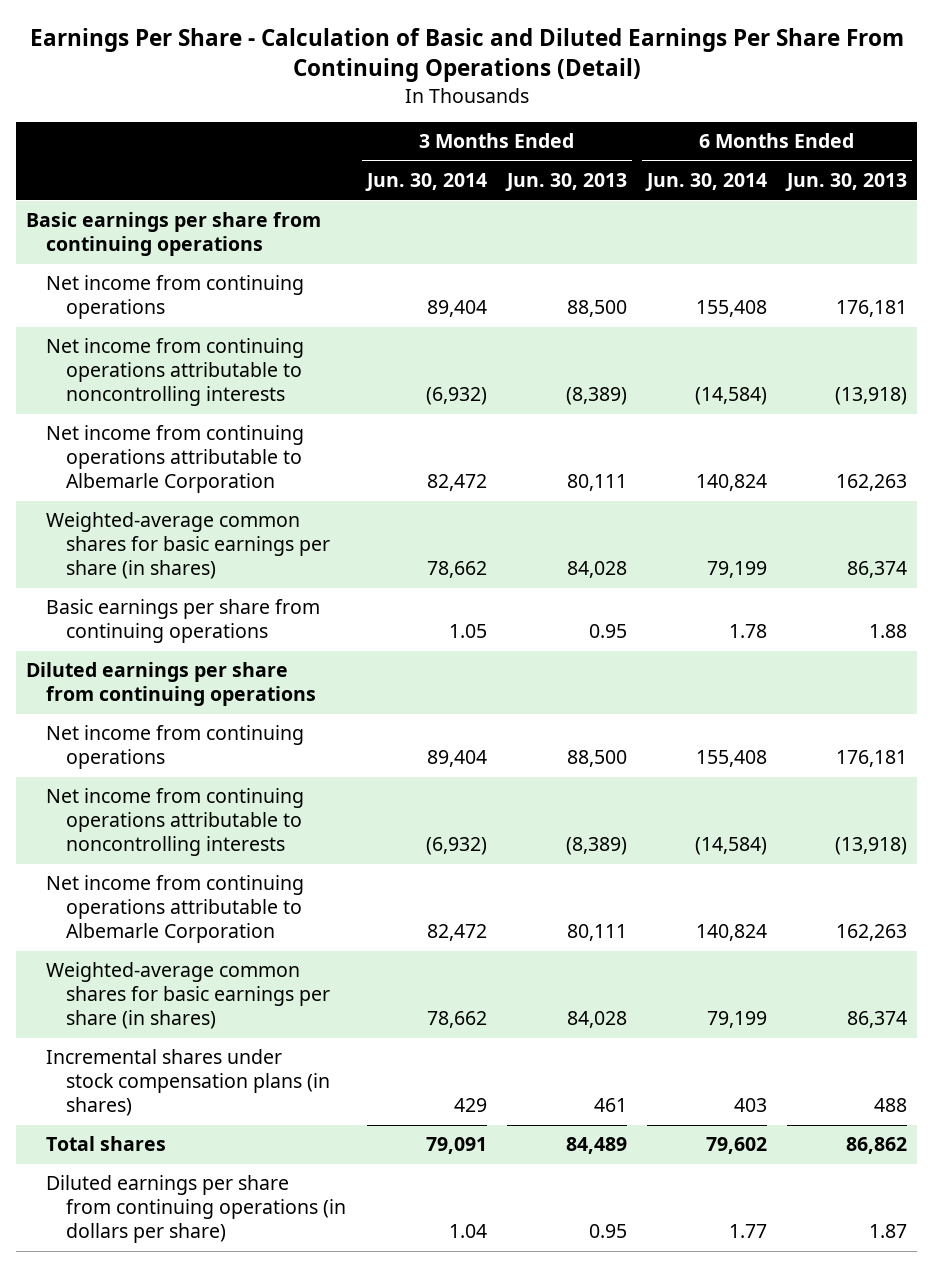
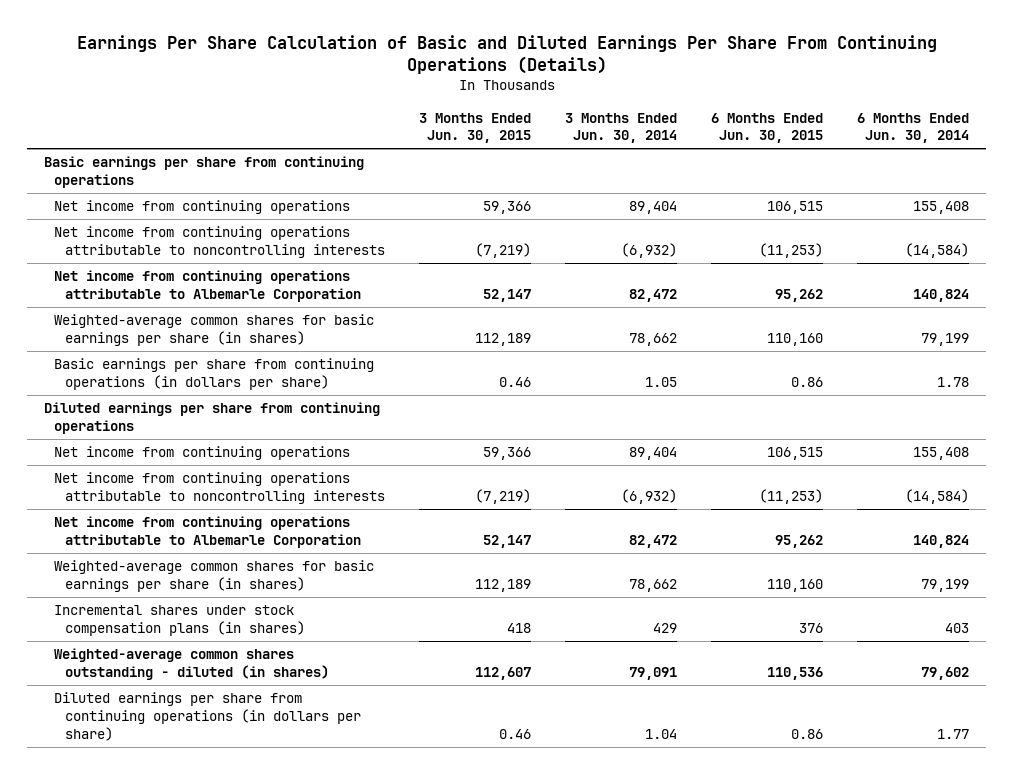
[29,28,904,83] Earnings Per Share - Calculation of Basic and Diluted Earnings Per Share From Continuing Operations (Detail) -> [76,34,937,74] Earnings Per Share Calculation of Basic and Diluted Earnings Per Share From Continuing Operations (Details)
[504,173,627,192] Jun. 30, 2013 -> none
[785,173,908,192] Jun. 30, 2013 -> none
none -> [418,112,531,144] 3 Months Ended Jun. 30, 2015
none -> [711,112,824,144] 6 Months Ended Jun. 30, 2015
[46,599,321,644] Basic earnings per share from continuing operations -> [54,358,375,391] Basic earnings per share from continuing operations (in dollars per share)
[46,1136,167,1152] Total shares -> [54,648,329,681] Weighted-average common shares outstanding - diluted (in shares)

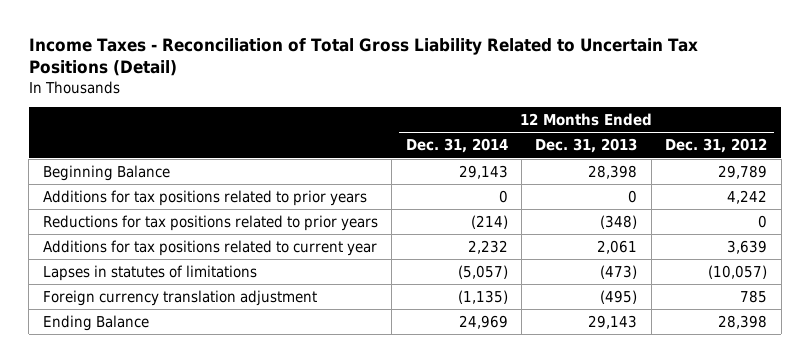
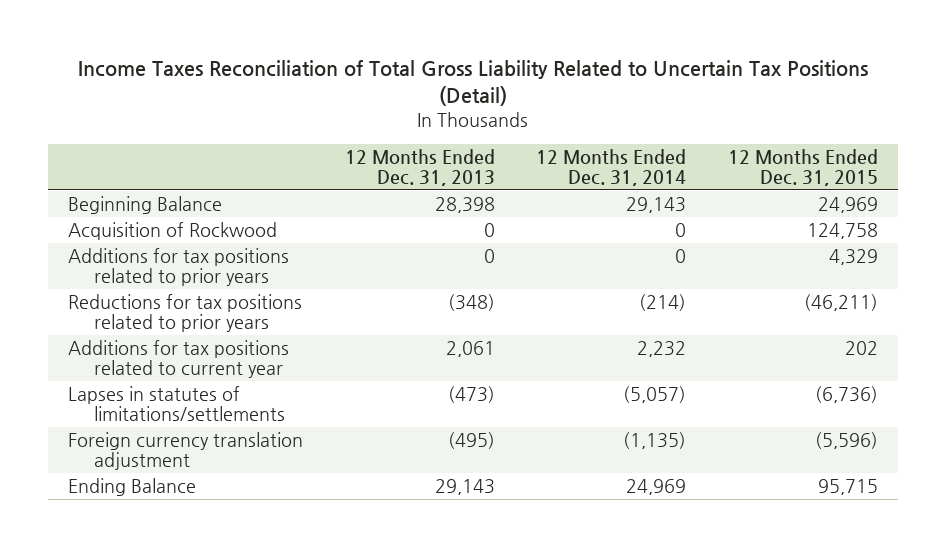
[28,38,698,77] Income Taxes - Reconciliation of Total Gross Liability Related to Uncertain Tax Positions (Detail) -> [77,60,868,107] Income Taxes Reconciliation of Total Gross Liability Related to Uncertain Tax Positions (Detail)
[665,138,768,154] Dec. 31, 2012 -> none
none -> [727,148,878,187] 12 Months Ended Dec. 31, 2015
none -> [68,222,278,241] Acquisition of Rockwood
[42,264,257,281] Lapses in statutes of limitations -> [68,386,285,422] Lapses in statutes of limitations/settlements

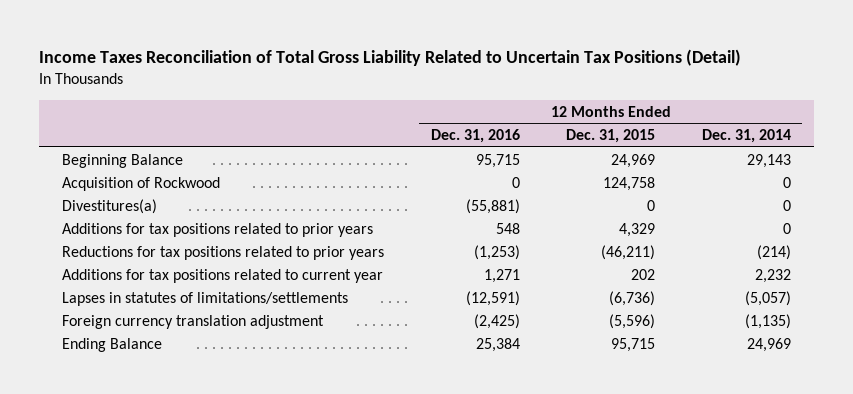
[344,148,495,187] 12 Months Ended Dec. 31, 2013 -> none
none -> [430,129,520,144] Dec. 31, 2016
none -> [62,198,158,214] Divestitures(a)

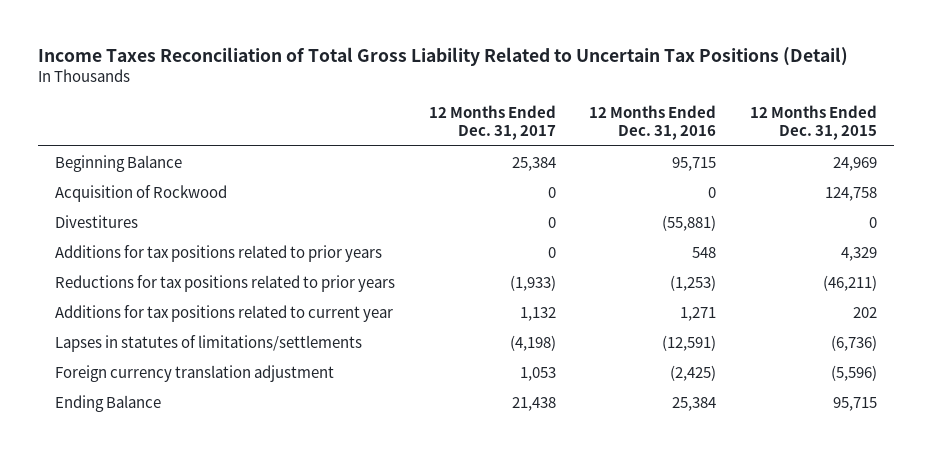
[701,129,791,144] Dec. 31, 2014 -> none
none -> [428,105,556,141] 12 Months Ended Dec. 31, 2017
[62,198,158,214] Divestitures(a) -> [55,214,139,228] Divestitures

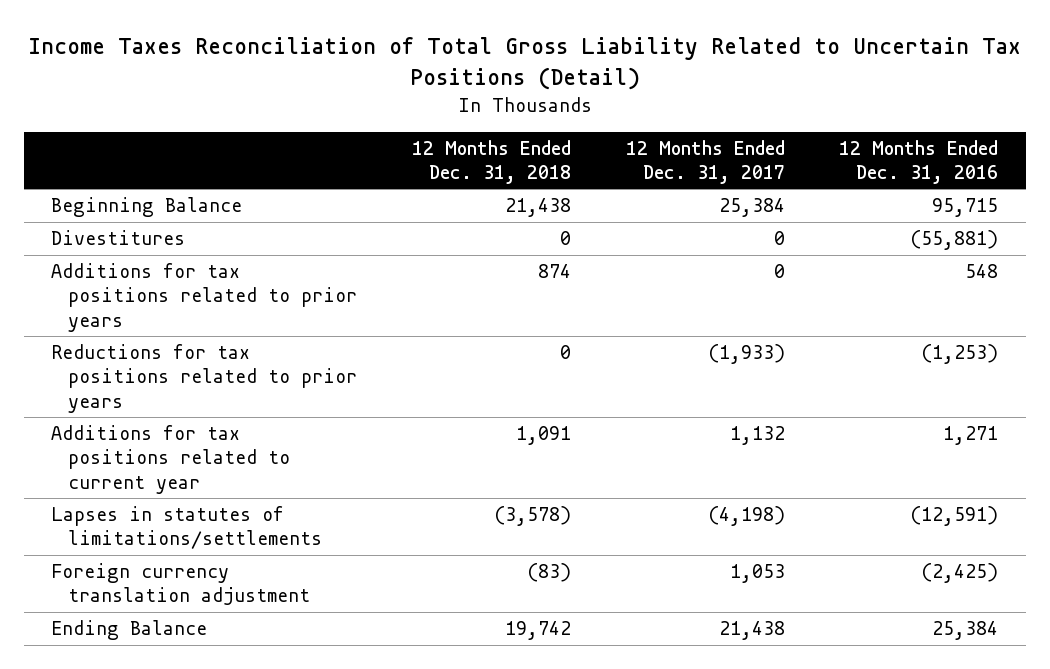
[750,105,878,141] 12 Months Ended Dec. 31, 2015 -> none
none -> [411,139,571,184] 12 Months Ended Dec. 31, 2018
[55,184,228,202] Acquisition of Rockwood -> none

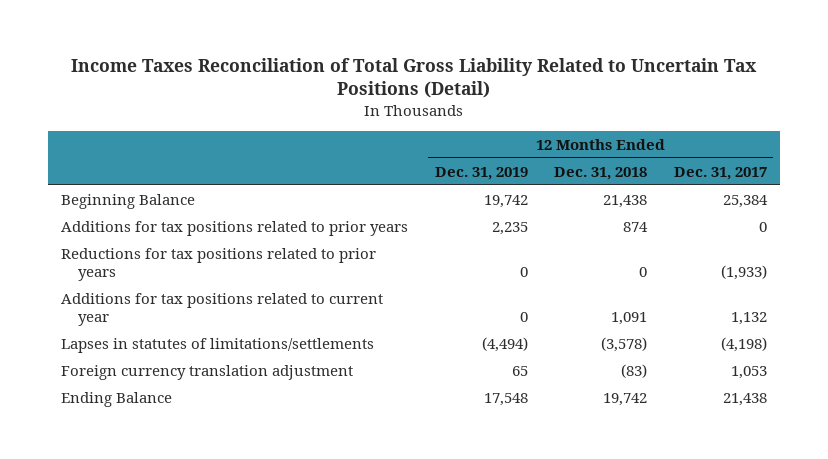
[839,139,999,184] 12 Months Ended Dec. 31, 2016 -> none
none -> [434,166,528,180] Dec. 31, 2019
[51,230,186,246] Divestitures -> none

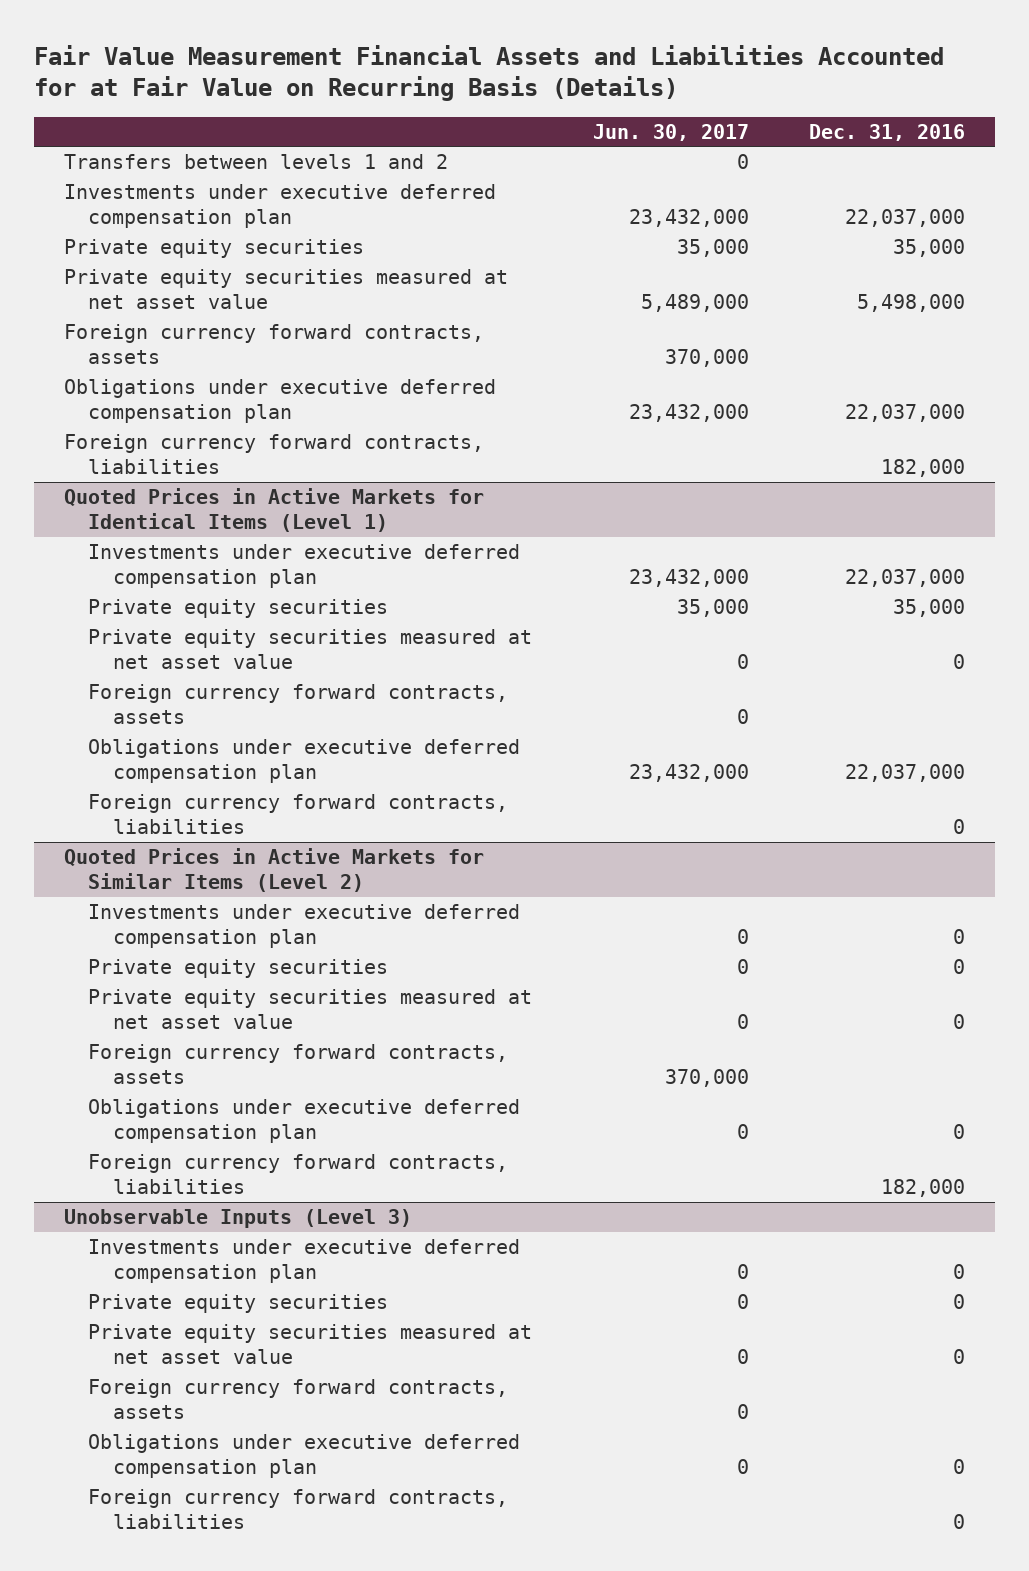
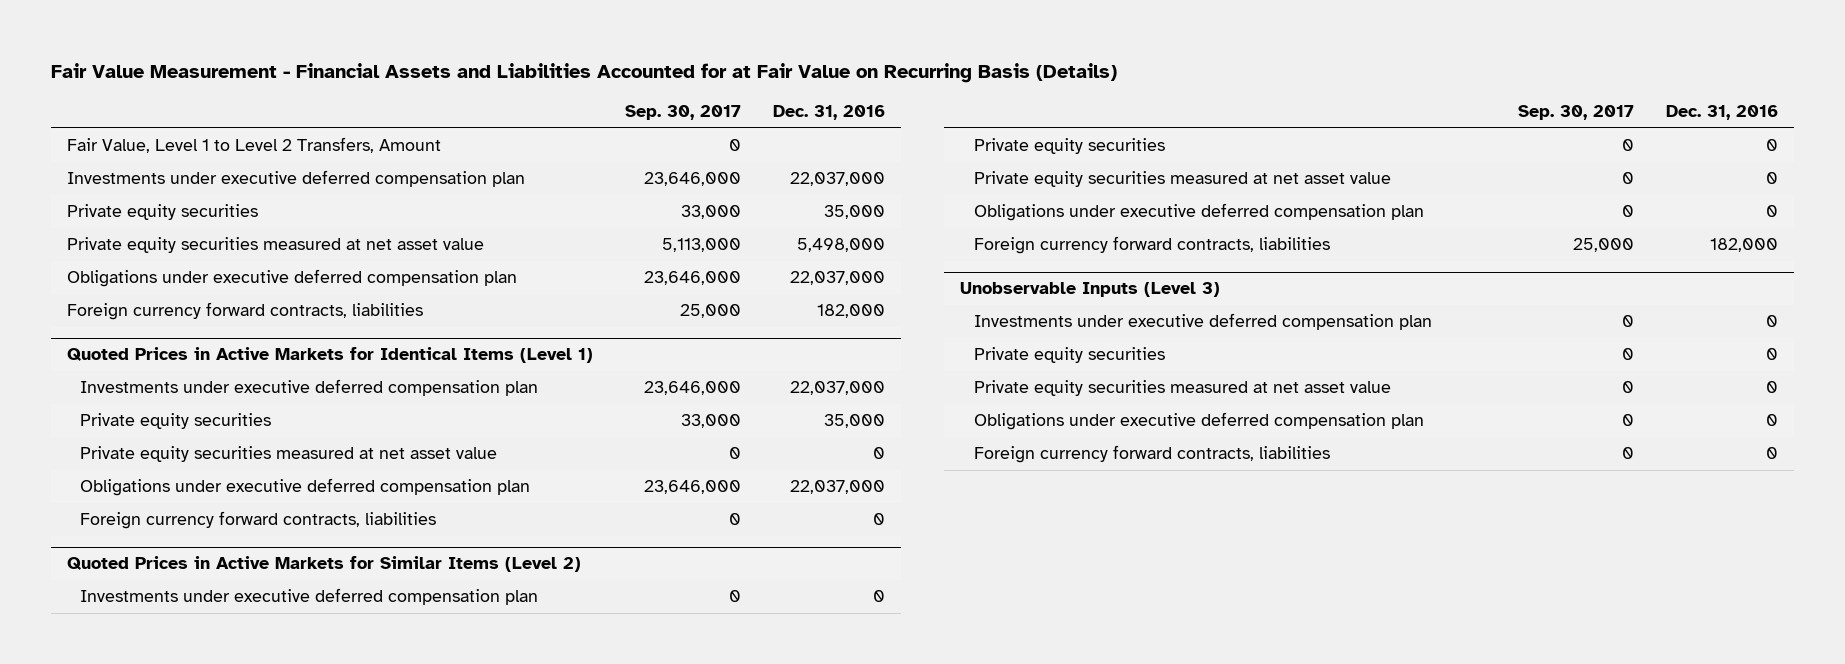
[33,44,944,102] Fair Value Measurement Financial Assets and Liabilities Accounted for at Fair Value on Recurring Basis (Details) -> [50,62,1117,83] Fair Value Measurement - Financial Assets and Liabilities Accounted for at Fair Value on Recurring Basis (Details)
[592,123,749,141] Jun. 30, 2017 -> none
none -> [624,105,741,121] Sep. 30, 2017
[63,154,448,170] Transfers between levels 1 and 2 -> [66,137,441,154] Fair Value, Level 1 to Level 2 Transfers, Amount
[63,324,484,365] Foreign currency forward contracts, assets -> none
[88,684,509,725] Foreign currency forward contracts, assets -> none
[88,1044,509,1085] Foreign currency forward contracts, assets -> none
[88,1379,509,1420] Foreign currency forward contracts, assets -> none

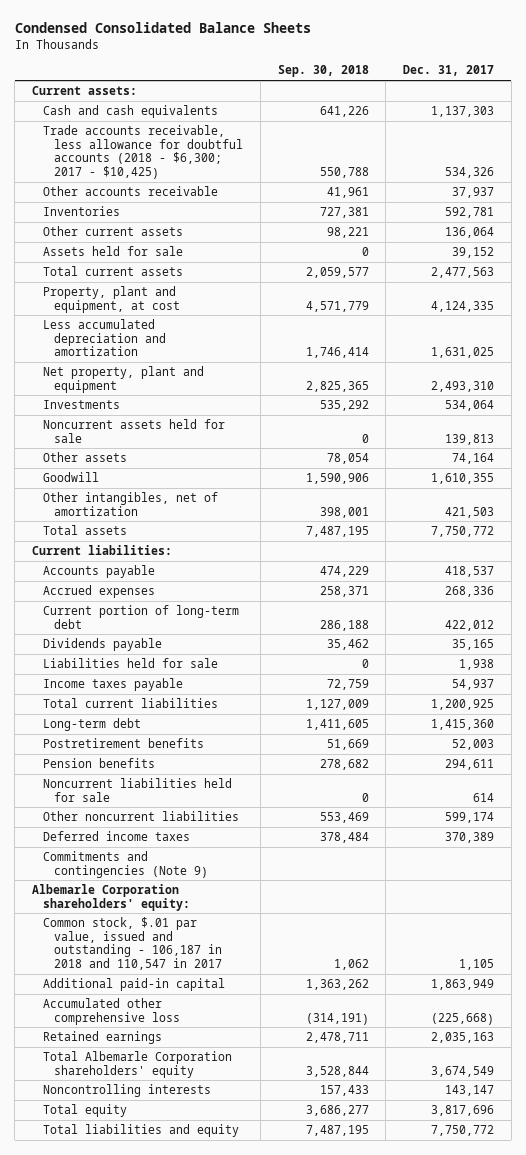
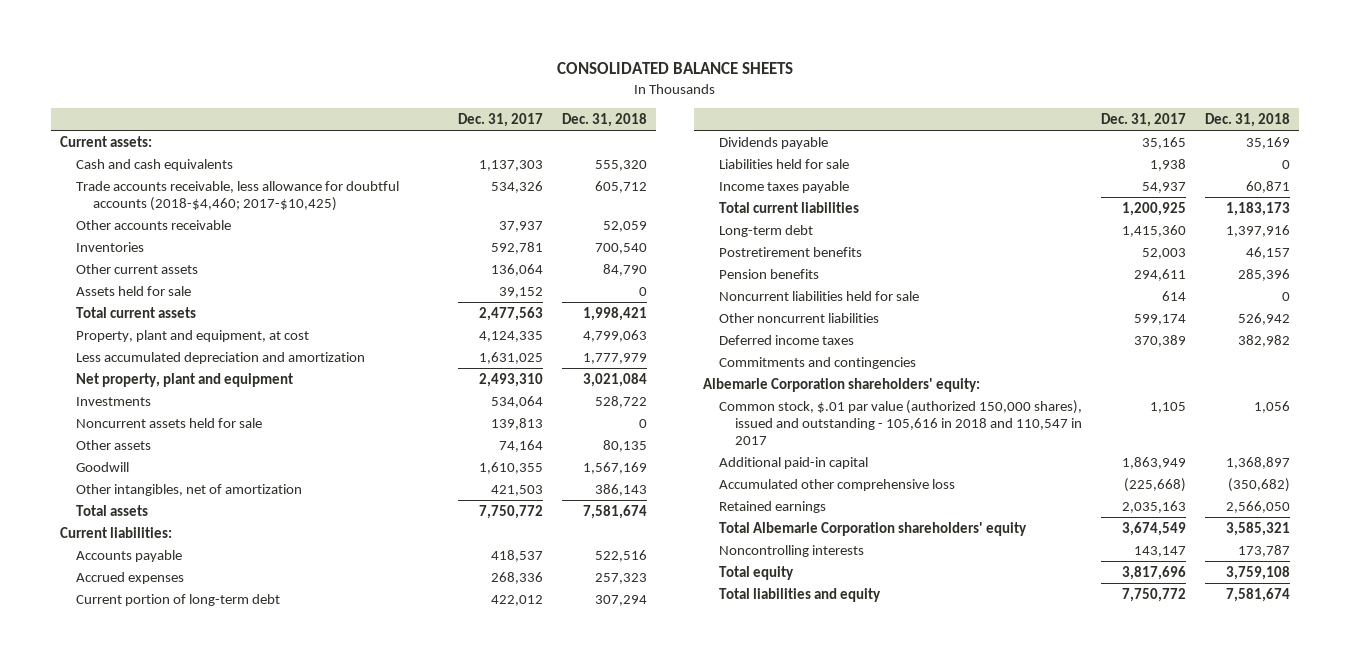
[14,21,311,33] Condensed Consolidated Balance Sheets -> [557,61,794,74] CONSOLIDATED BALANCE SHEETS
[277,65,369,78] Sep. 30, 2018 -> none
none -> [562,113,648,128] Dec. 31, 2018
[43,125,243,180] Trade accounts receivable, less allowance for doubtful accounts (2018 - $6,300; 2017 - $10,425) -> [76,180,400,211] Trade accounts receivable, less allowance for doubtful accounts (2018-$4,460; 2017-$10,425)
[43,851,208,878] Commitments and contingencies (Note 9) -> [719,356,917,369] Commitments and contingencies
[43,917,222,971] Common stock, $.01 par value, issued and outstanding - 106,187 in 2018 and 110,547 in 2017 -> [719,399,1083,446] Common stock, $.01 par value (authorized 150,000 shares), issued and outstanding - 105,616 in 2018 and 110,547 in 2017

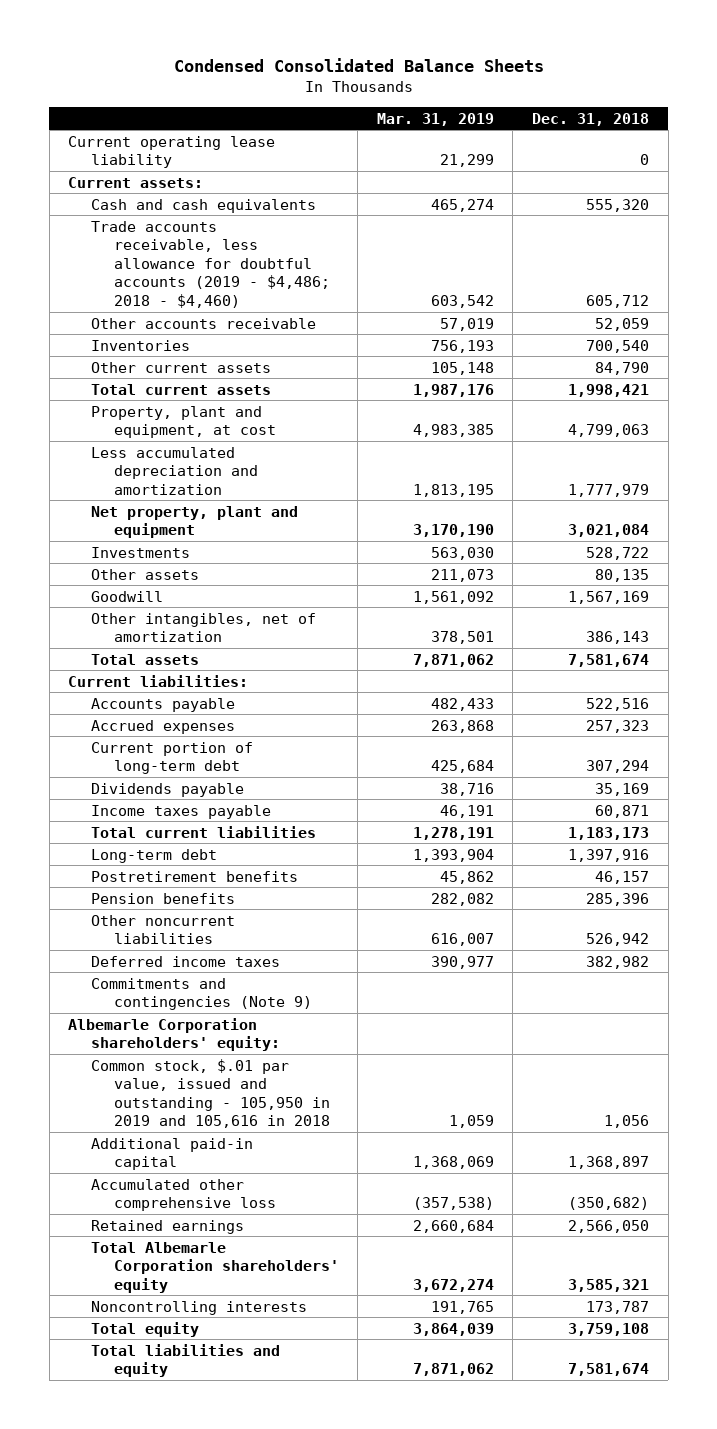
[557,61,794,74] CONSOLIDATED BALANCE SHEETS -> [173,58,544,73] Condensed Consolidated Balance Sheets
[458,113,544,128] Dec. 31, 2017 -> none
none -> [376,112,494,126] Mar. 31, 2019
none -> [68,135,276,169] Current operating lease liability
[76,180,400,211] Trade accounts receivable, less allowance for doubtful accounts (2018-$4,460; 2017-$10,425) -> [91,220,330,308] Trade accounts receivable, less allowance for doubtful accounts (2019 - $4,486; 2018 - $4,460)
[76,285,192,296] Assets held for sale -> none
[76,417,263,428] Noncurrent assets held for sale -> none
[719,158,850,169] Liabilities held for sale -> none
[719,290,920,301] Noncurrent liabilities held for sale -> none
[719,356,917,369] Commitments and contingencies -> [91,977,312,1011] Commitments and contingencies (Note 9)
[719,399,1083,446] Common stock, $.01 par value (authorized 150,000 shares), issued and outstanding - 105,616 in 2018 and 110,547 in 2017 -> [91,1058,330,1129] Common stock, $.01 par value, issued and outstanding - 105,950 in 2019 and 105,616 in 2018

